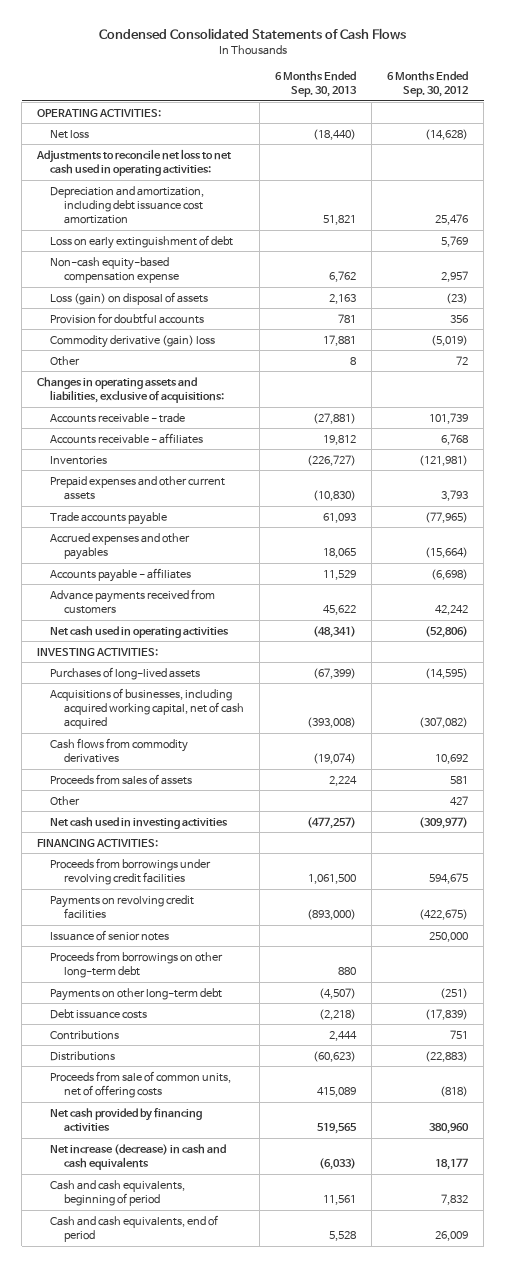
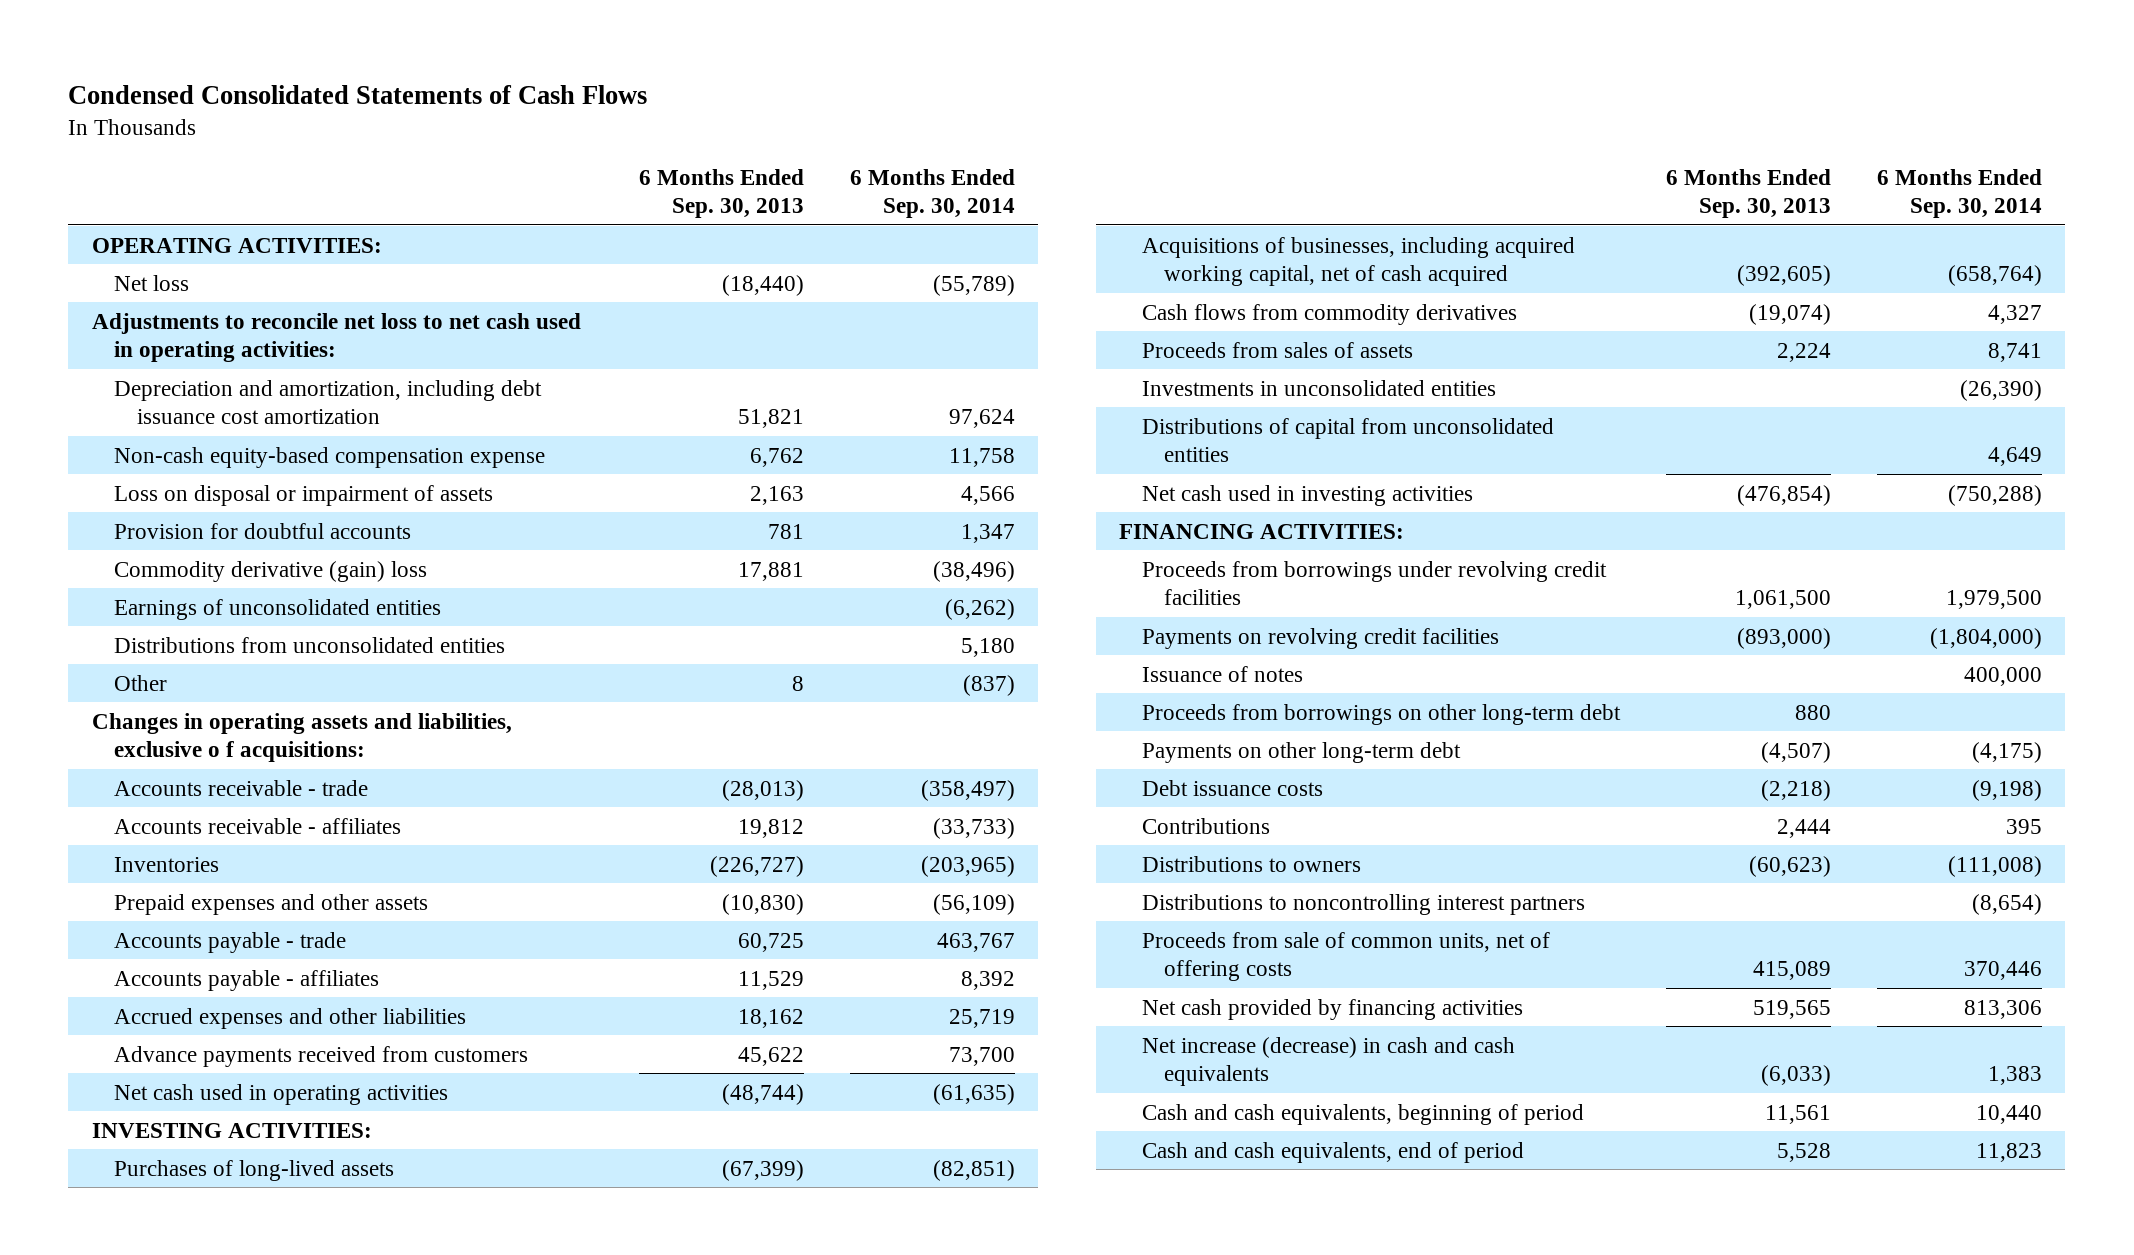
[387,70,469,98] 6 Months Ended Sep. 30, 2012 -> none
none -> [849,168,1015,219] 6 Months Ended Sep. 30, 2014
[50,234,234,249] Loss on early extinguishment of debt -> none
[50,291,209,305] Loss (gain) on disposal of assets -> [114,484,494,506] Loss on disposal or impairment of assets
none -> [114,598,442,620] Earnings of unconsolidated entities
none -> [114,636,506,653] Distributions from unconsolidated entities
[37,376,225,404] Changes in operating assets and liabilities, exclusive of acquisitions: -> [91,712,512,762] Changes in operating assets and liabilities, exclusive o f acquisitions:
[312,412,356,424] (27,881) -> [721,779,804,801] (28,013)
[50,532,191,561] Accrued expenses and other payables -> none
[50,475,226,501] Prepaid expenses and other current assets -> [114,893,429,915] Prepaid expenses and other assets
[50,511,168,525] Trade accounts payable -> [114,931,347,953] Accounts payable - trade
[322,512,356,523] 61,093 -> [737,932,804,952] 60,725
none -> [114,1007,467,1029] Accrued expenses and other liabilities
[312,625,356,638] (48,341) -> [721,1083,804,1105] (48,744)
[306,717,356,729] (393,008) -> [1736,264,1831,286] (392,605)
[50,795,81,806] Other -> none
none -> [1141,379,1496,396] Investments in unconsolidated entities
none -> [1141,417,1554,462] Distributions of capital from unconsolidated entities
[306,816,356,829] (477,257) -> [1736,484,1831,506] (476,854)
[50,929,170,941] Issuance of senior notes -> [1141,665,1303,682] Issuance of notes
[50,1050,116,1061] Distributions -> [1141,855,1361,872] Distributions to owners
none -> [1141,893,1585,915] Distributions to noncontrolling interest partners

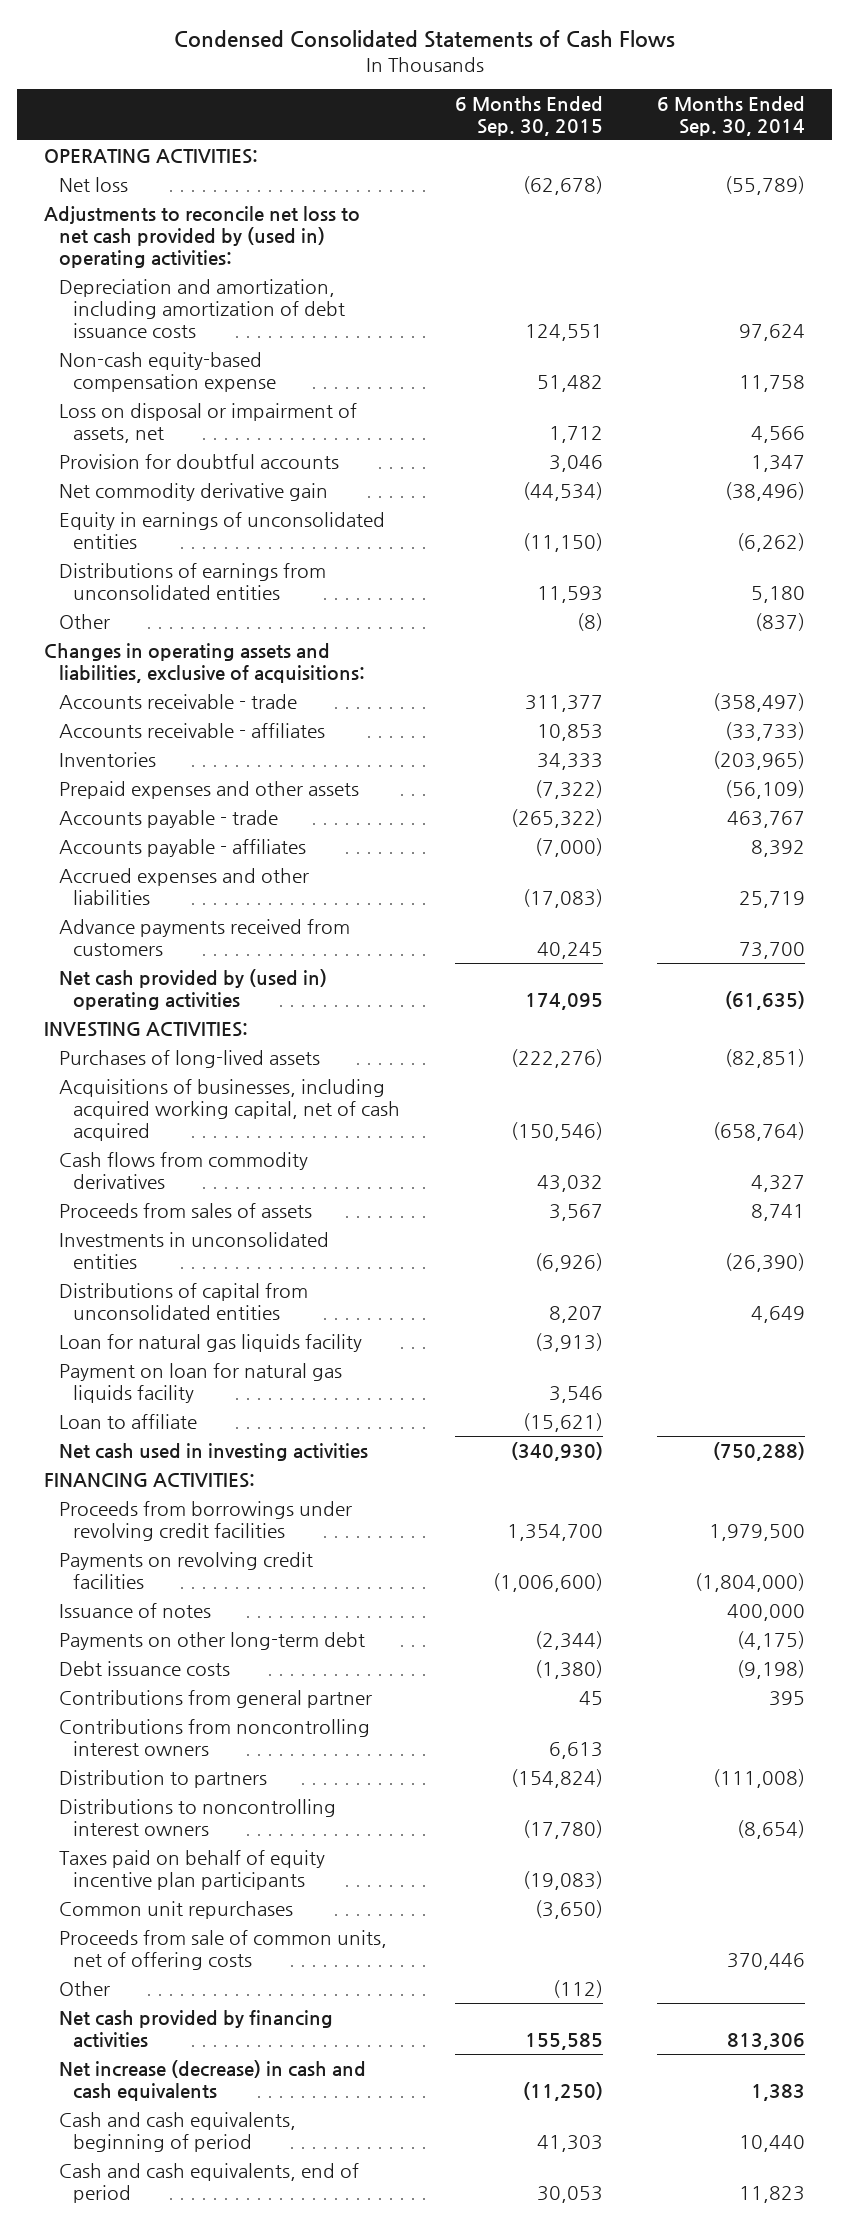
[638,168,804,219] 6 Months Ended Sep. 30, 2013 -> none
none -> [454,95,603,136] 6 Months Ended Sep. 30, 2015
[91,312,581,362] Adjustments to reconcile net loss to net cash used in operating activities: -> [44,205,361,268] Adjustments to reconcile net loss to net cash provided by (used in) operating activities:
[114,379,543,424] Depreciation and amortization, including debt issuance cost amortization -> [58,278,346,338] Depreciation and amortization, including amortization of debt issuance costs
[114,484,494,506] Loss on disposal or impairment of assets -> [58,402,357,443] Loss on disposal or impairment of assets, net
[114,560,428,582] Commodity derivative (gain) loss -> [58,482,328,501] Net commodity derivative gain
[114,598,442,620] Earnings of unconsolidated entities -> [58,511,385,549] Equity in earnings of unconsolidated entities
[114,636,506,653] Distributions from unconsolidated entities -> [58,562,326,600] Distributions of earnings from unconsolidated entities
[91,712,512,762] Changes in operating assets and liabilities, exclusive o f acquisitions: -> [44,642,365,683] Changes in operating assets and liabilities, exclusive of acquisitions:
[114,1083,449,1105] Net cash used in operating activities -> [58,968,327,1010] Net cash provided by (used in) operating activities
none -> [58,1333,362,1352] Loan for natural gas liquids facility
none -> [58,1362,342,1403] Payment on loan for natural gas liquids facility
none -> [58,1413,197,1429] Loan to affiliate
[1141,703,1621,725] Proceeds from borrowings on other long-term debt -> none
[1141,817,1270,834] Contributions -> [58,1689,372,1708] Contributions from general partner
none -> [58,1718,370,1756] Contributions from noncontrolling interest owners
[1141,855,1361,872] Distributions to owners -> [58,1769,267,1788] Distribution to partners
[1141,893,1585,915] Distributions to noncontrolling interest partners -> [58,1798,336,1836] Distributions to noncontrolling interest owners
none -> [58,1849,325,1890] Taxes paid on behalf of equity incentive plan participants
none -> [58,1900,293,1919] Common unit repurchases
none -> [58,1980,110,1996] Other

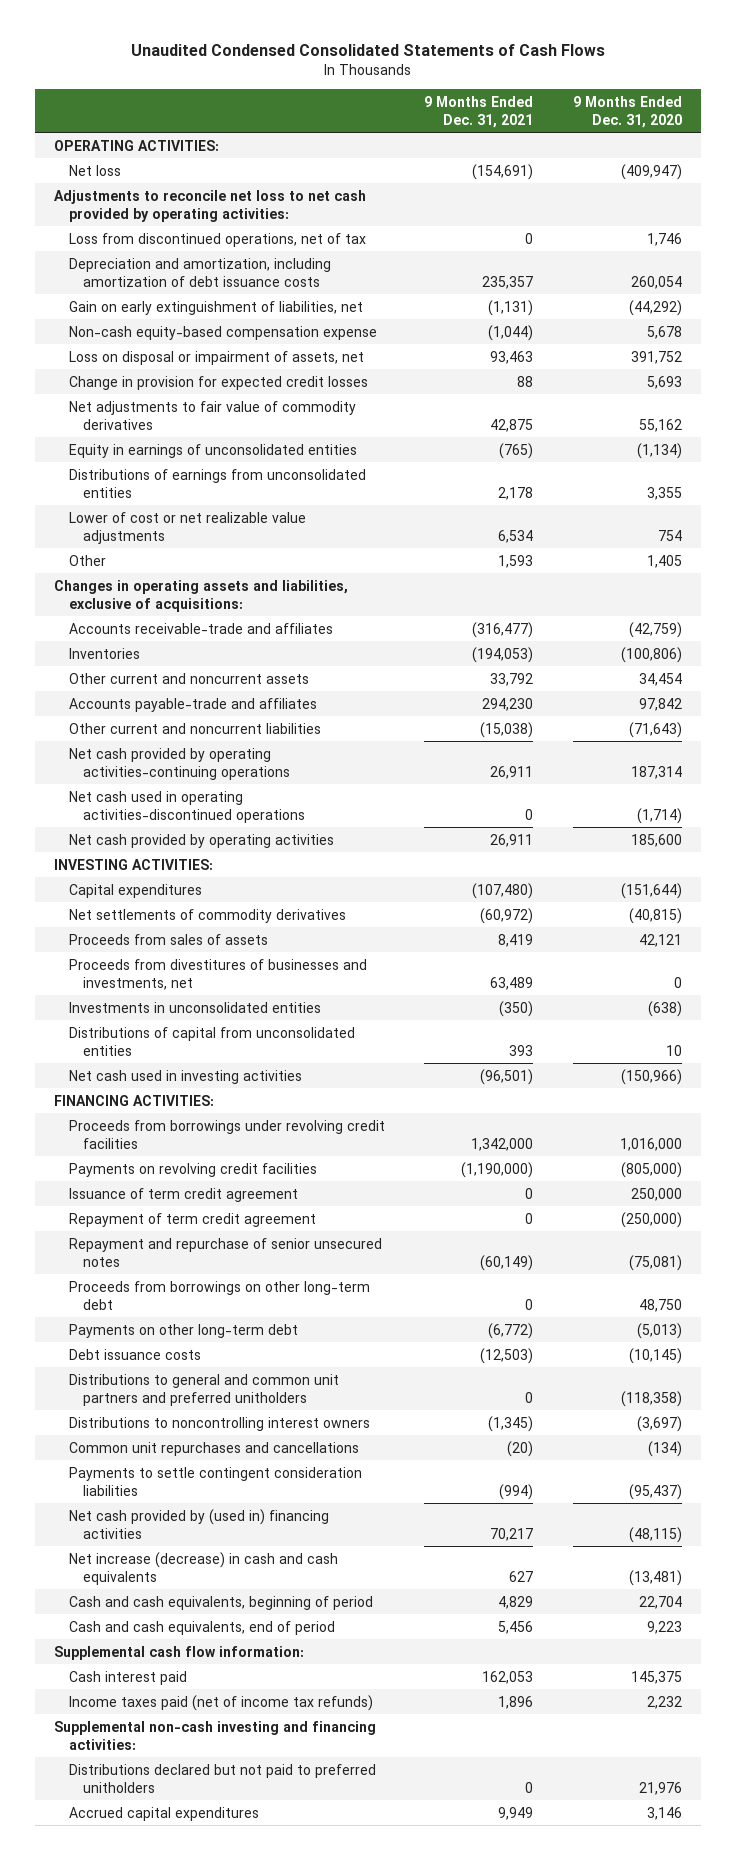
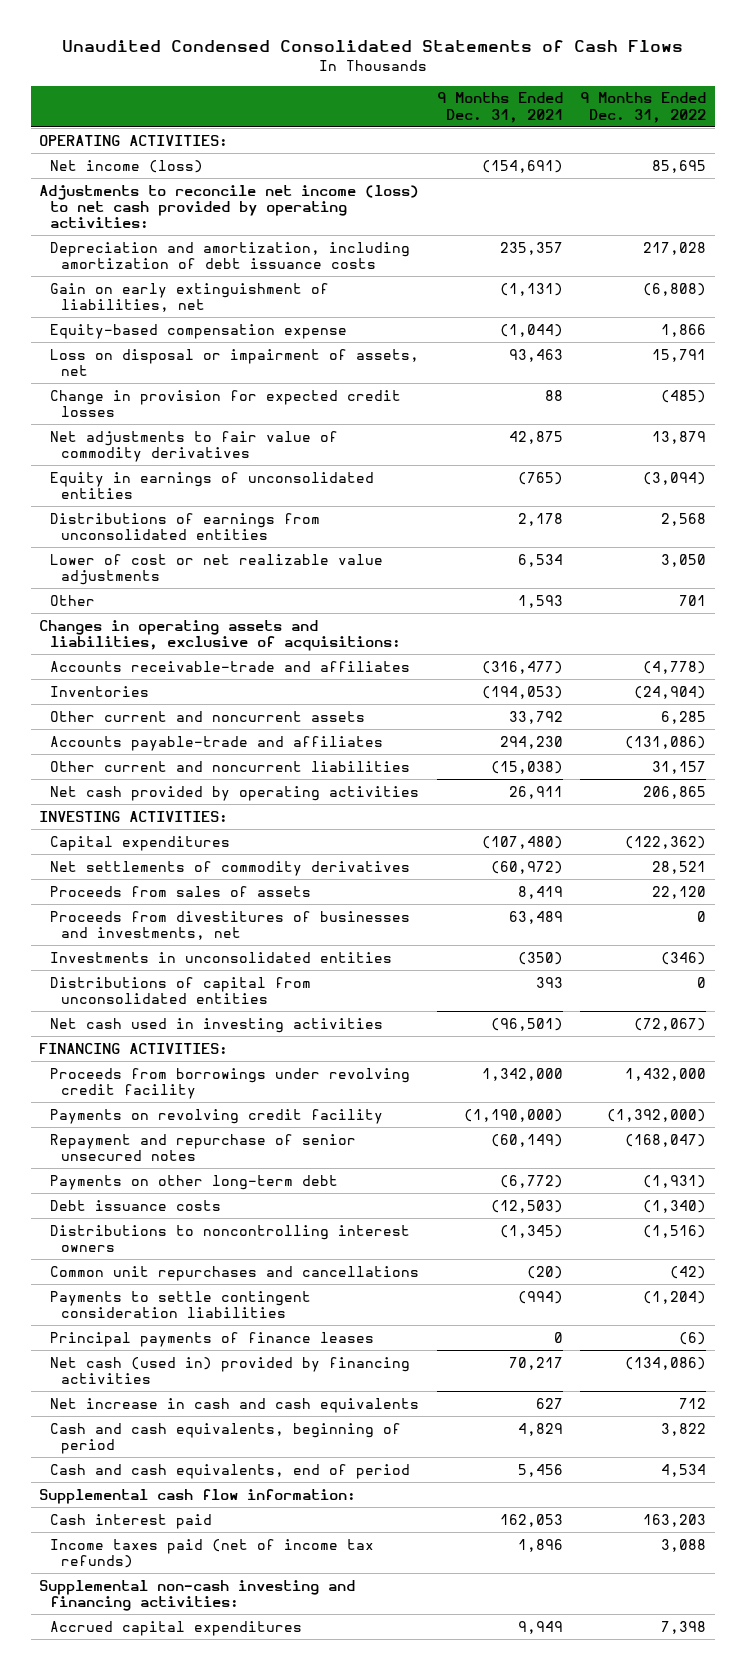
[572,95,682,128] 9 Months Ended Dec. 31, 2020 -> none
none -> [580,92,707,123] 9 Months Ended Dec. 31, 2022
[68,232,366,247] Loss from discontinued operations, net of tax -> none
[68,164,121,176] Net loss -> [50,159,204,173] Net income (loss)
[54,189,367,222] Adjustments to reconcile net loss to net cash provided by operating activities: -> [39,184,420,229] Adjustments to reconcile net income (loss) to net cash provided by operating activities:
[68,325,377,340] Non-cash equity-based compensation expense -> [50,323,348,339] Equity-based compensation expense
[68,747,291,780] Net cash provided by operating activities-continuing operations -> none
[68,790,306,823] Net cash used in operating activities-discontinued operations -> none
[68,1187,298,1202] Issuance of term credit agreement -> none
[68,1212,316,1227] Repayment of term credit agreement -> none
[68,1119,385,1149] Proceeds from borrowings under revolving credit facilities -> [50,1067,411,1099] Proceeds from borrowings under revolving credit facility
[68,1162,317,1177] Payments on revolving credit facilities -> [50,1108,384,1124] Payments on revolving credit facility
[68,1280,370,1310] Proceeds from borrowings on other long-term debt -> none
[68,1373,339,1406] Distributions to general and common unit partners and preferred unitholders -> none
none -> [50,1331,375,1347] Principal payments of finance leases
[68,1508,329,1539] Net cash provided by (used in) financing activities -> [50,1356,411,1384] Net cash (used in) provided by financing activities
[68,1551,338,1585] Net increase (decrease) in cash and cash equivalents -> [50,1397,420,1413] Net increase in cash and cash equivalents
[68,1763,376,1793] Distributions declared but not paid to preferred unitholders -> none

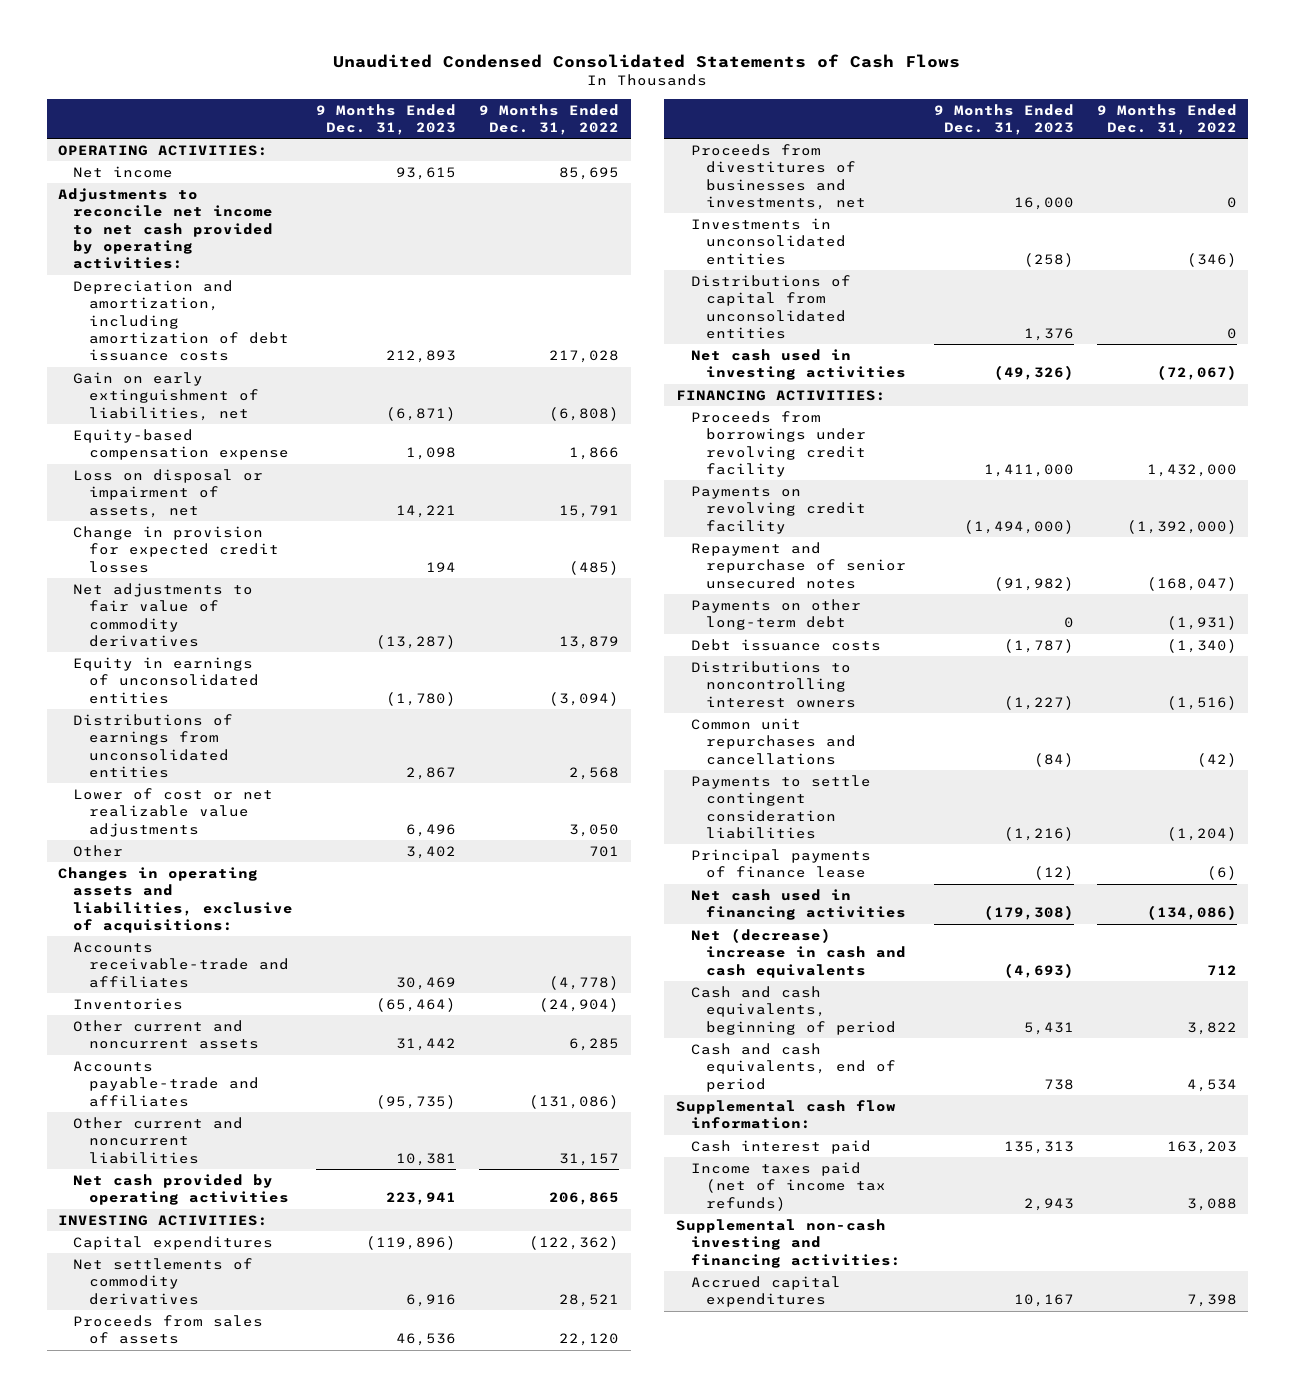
[436,92,563,123] 9 Months Ended Dec. 31, 2021 -> none
none -> [316,103,457,136] 9 Months Ended Dec. 31, 2023
[50,159,204,173] Net income (loss) -> [73,165,174,178] Net income
[39,184,420,229] Adjustments to reconcile net income (loss) to net cash provided by operating activities: -> [58,187,274,270] Adjustments to reconcile net income to net cash provided by operating activities:
[50,1331,375,1347] Principal payments of finance leases -> [690,848,871,879] Principal payments of finance lease
[50,1356,411,1384] Net cash (used in) provided by financing activities -> [690,888,907,921] Net cash used in financing activities
[50,1397,420,1413] Net increase in cash and cash equivalents -> [690,927,907,978] Net (decrease) increase in cash and cash equivalents

